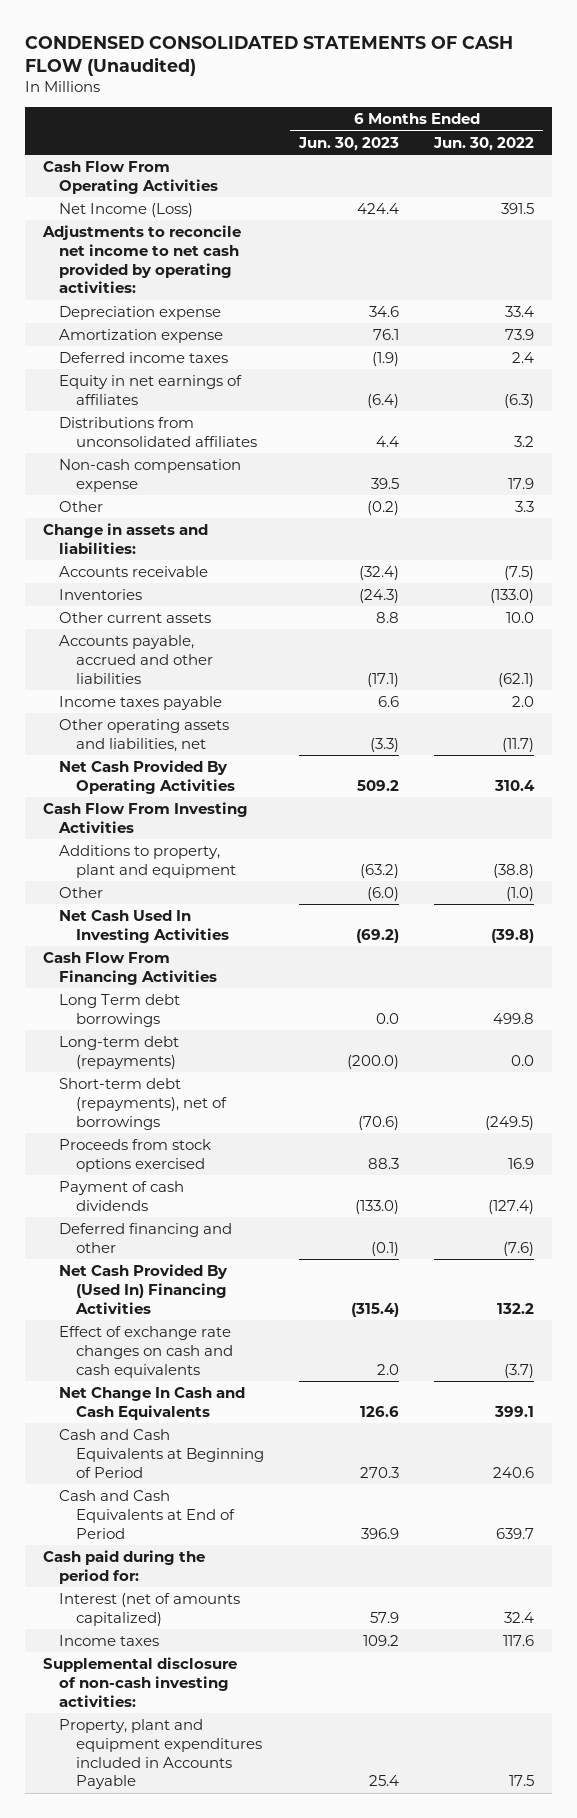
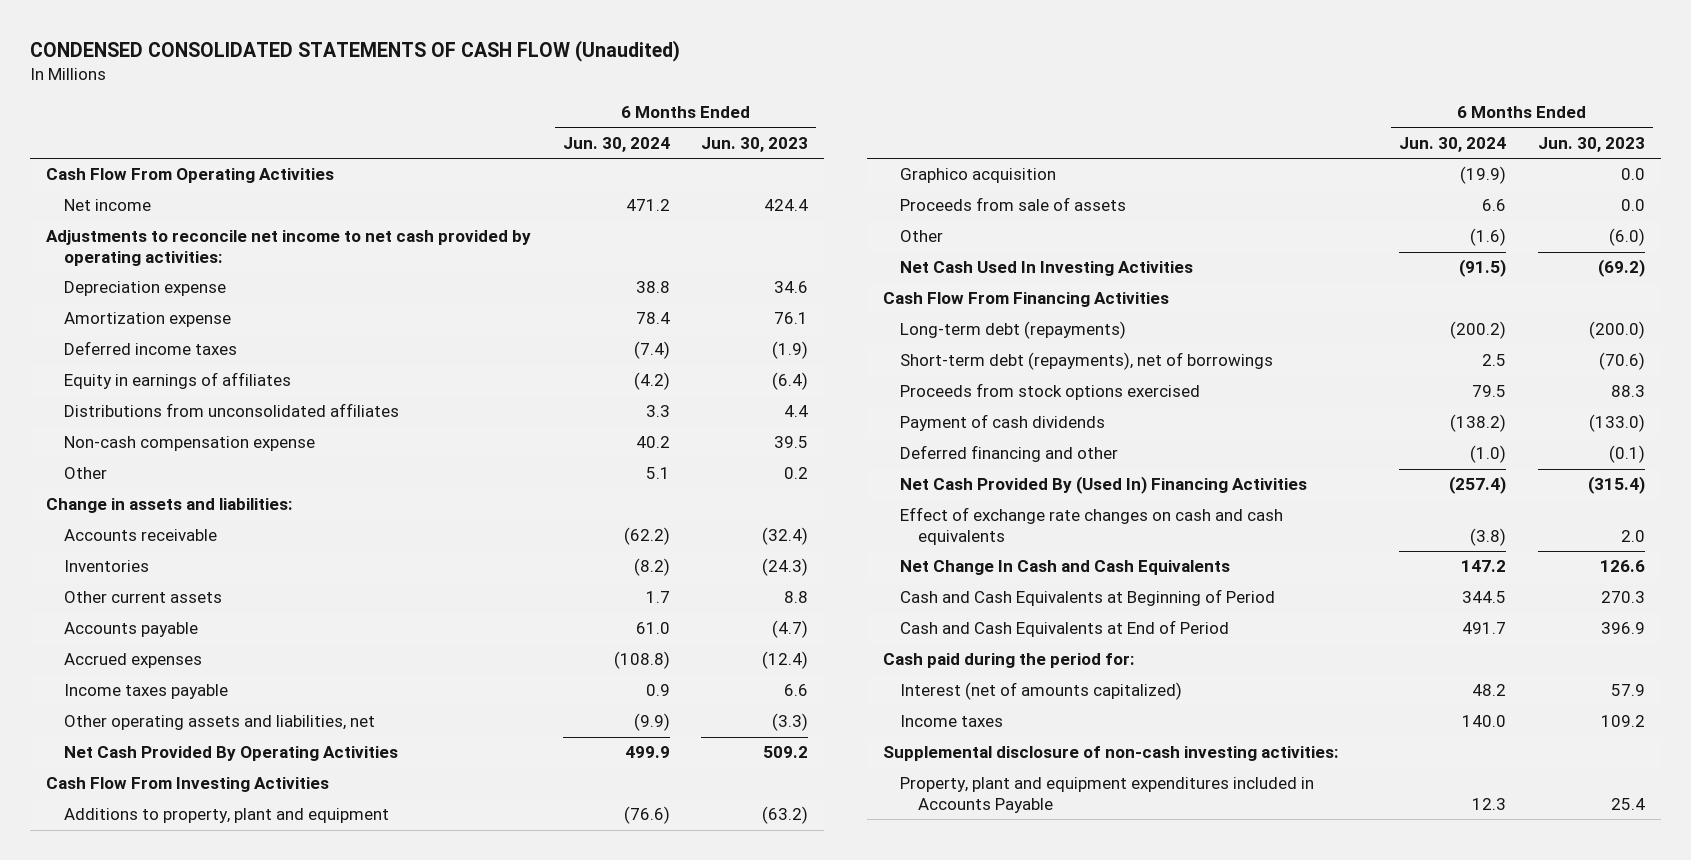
[433,136,535,151] Jun. 30, 2022 -> none
none -> [562,136,670,152] Jun. 30, 2024
[59,202,194,217] Net Income (Loss) -> [63,199,151,212] Net income
[59,374,243,405] Equity in net earnings of affiliates -> [63,372,291,390] Equity in earnings of affiliates
[366,500,399,515] (0.2) -> [784,467,809,480] 0.2
[59,634,213,684] Accounts payable, accrued and other liabilities -> none
none -> [63,622,198,638] Accounts payable
none -> [63,653,202,669] Accrued expenses
none -> [900,168,1057,184] Graphico acquisition
none -> [900,197,1127,212] Proceeds from sale of assets
[59,993,181,1027] Long Term debt borrowings -> none

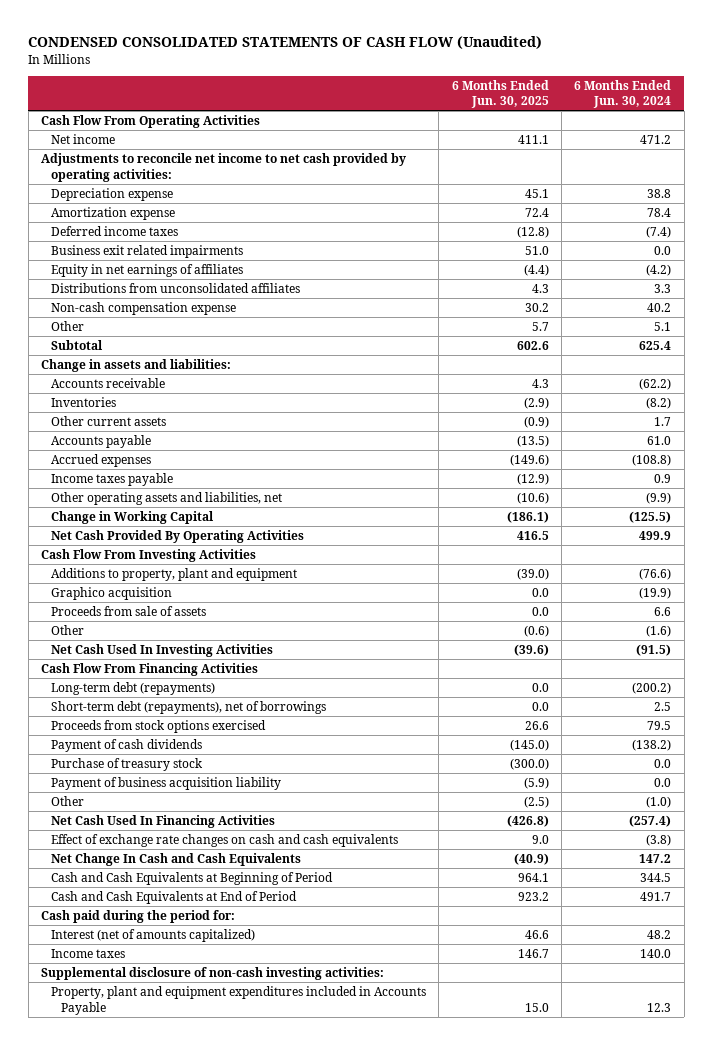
[701,136,809,152] Jun. 30, 2023 -> none
none -> [451,79,549,109] 6 Months Ended Jun. 30, 2025
none -> [51,244,244,258] Business exit related impairments
[63,372,291,390] Equity in earnings of affiliates -> [51,263,244,277] Equity in net earnings of affiliates
none -> [51,339,104,350] Subtotal
none -> [51,510,215,524] Change in Working Capital
[900,445,1119,463] Deferred financing and other -> none
none -> [51,757,204,771] Purchase of treasury stock
none -> [51,776,282,790] Payment of business acquisition liability
none -> [51,795,85,806] Other
[900,476,1308,495] Net Cash Provided By (Used In) Financing Activities -> [51,814,276,828] Net Cash Used In Financing Activities

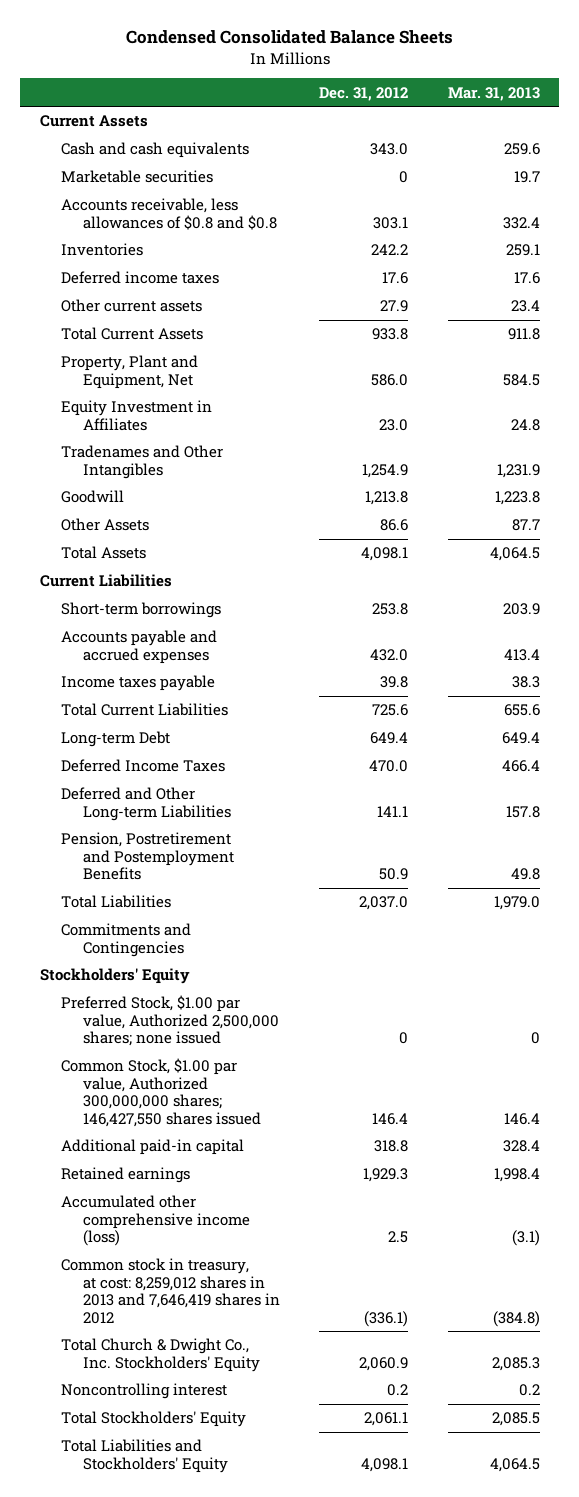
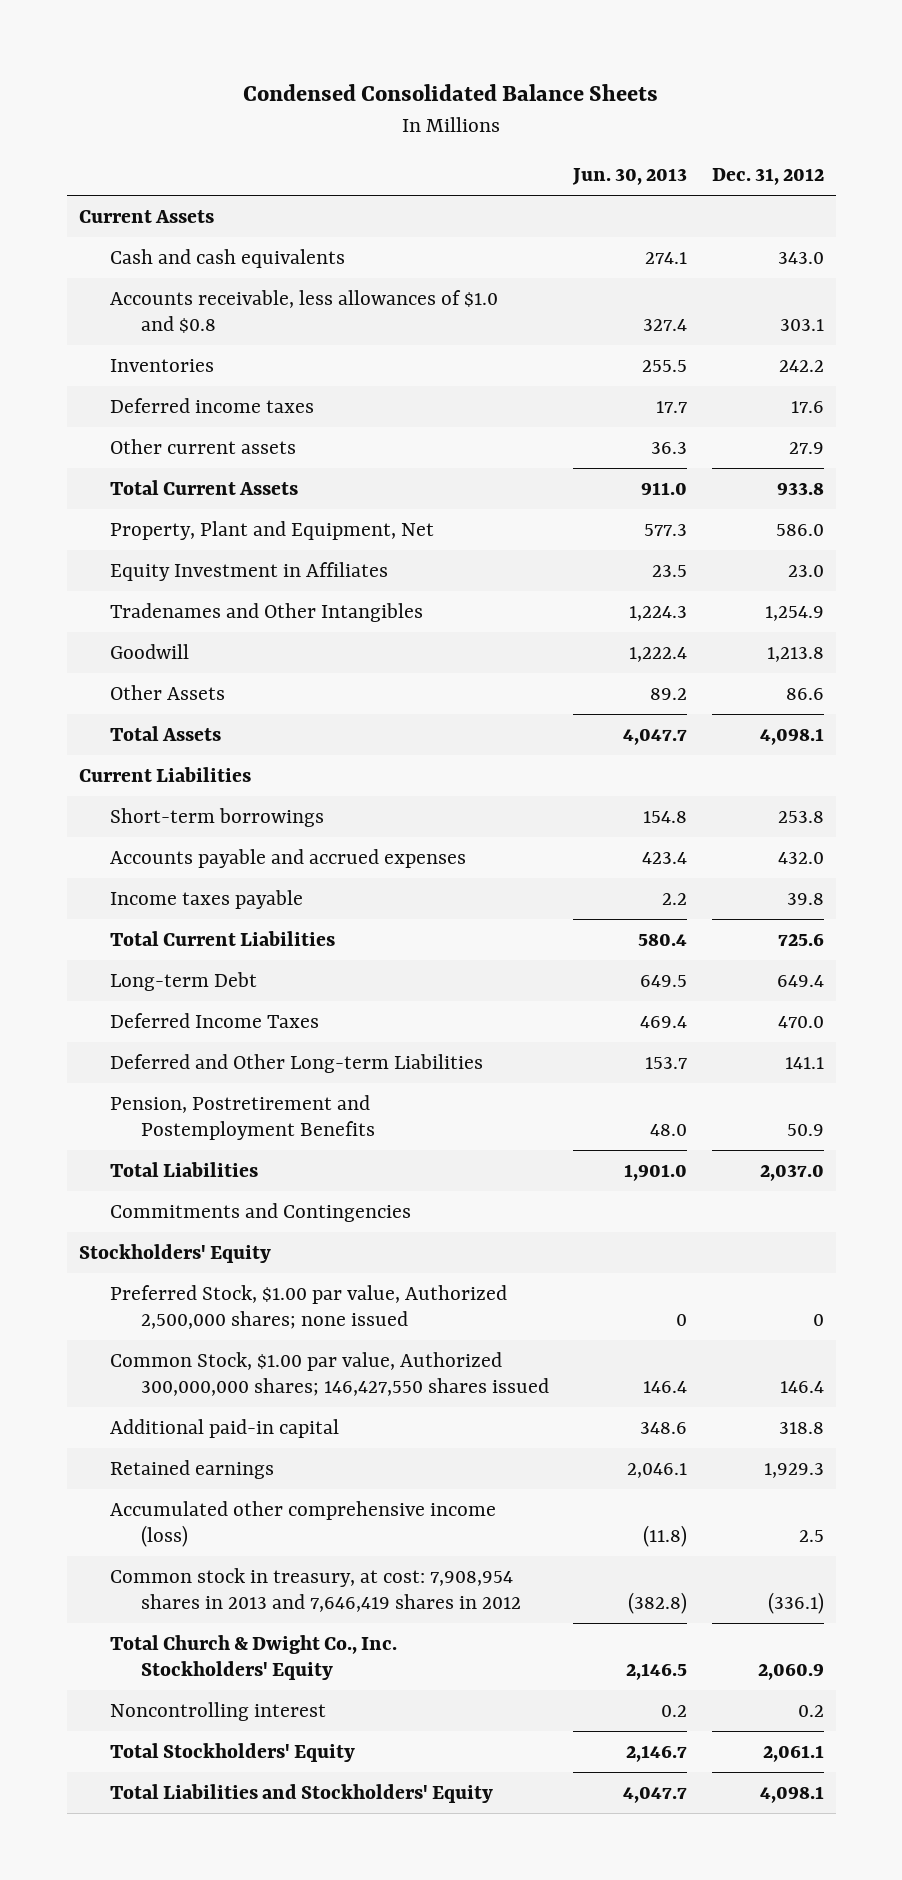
[447,86,540,101] Mar. 31, 2013 -> none
none -> [572,168,688,186] Jun. 30, 2013
[61,170,214,184] Marketable securities -> none
[61,198,277,230] Accounts receivable, less allowances of $0.8 and $0.8 -> [109,290,498,334] Accounts receivable, less allowances of $1.0 and $0.8
[61,1258,280,1324] Common stock in treasury, at cost: 8,259,012 shares in 2013 and 7,646,419 shares in 2012 -> [109,1568,521,1613] Common stock in treasury, at cost: 7,908,954 shares in 2013 and 7,646,419 shares in 2012

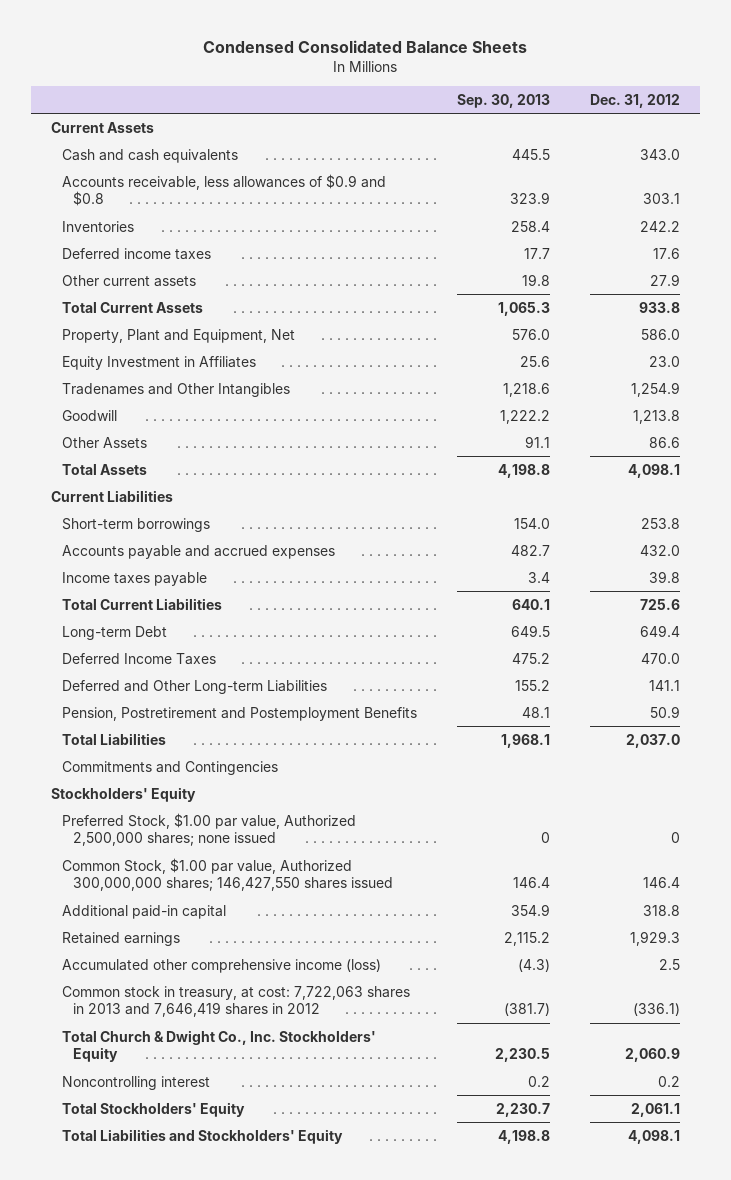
[572,168,688,186] Jun. 30, 2013 -> none
none -> [456,93,550,108] Sep. 30, 2013
[109,290,498,334] Accounts receivable, less allowances of $1.0 and $0.8 -> [62,173,387,207] Accounts receivable, less allowances of $0.9 and $0.8
[109,1568,521,1613] Common stock in treasury, at cost: 7,908,954 shares in 2013 and 7,646,419 shares in 2012 -> [62,985,411,1018] Common stock in treasury, at cost: 7,722,063 shares in 2013 and 7,646,419 shares in 2012

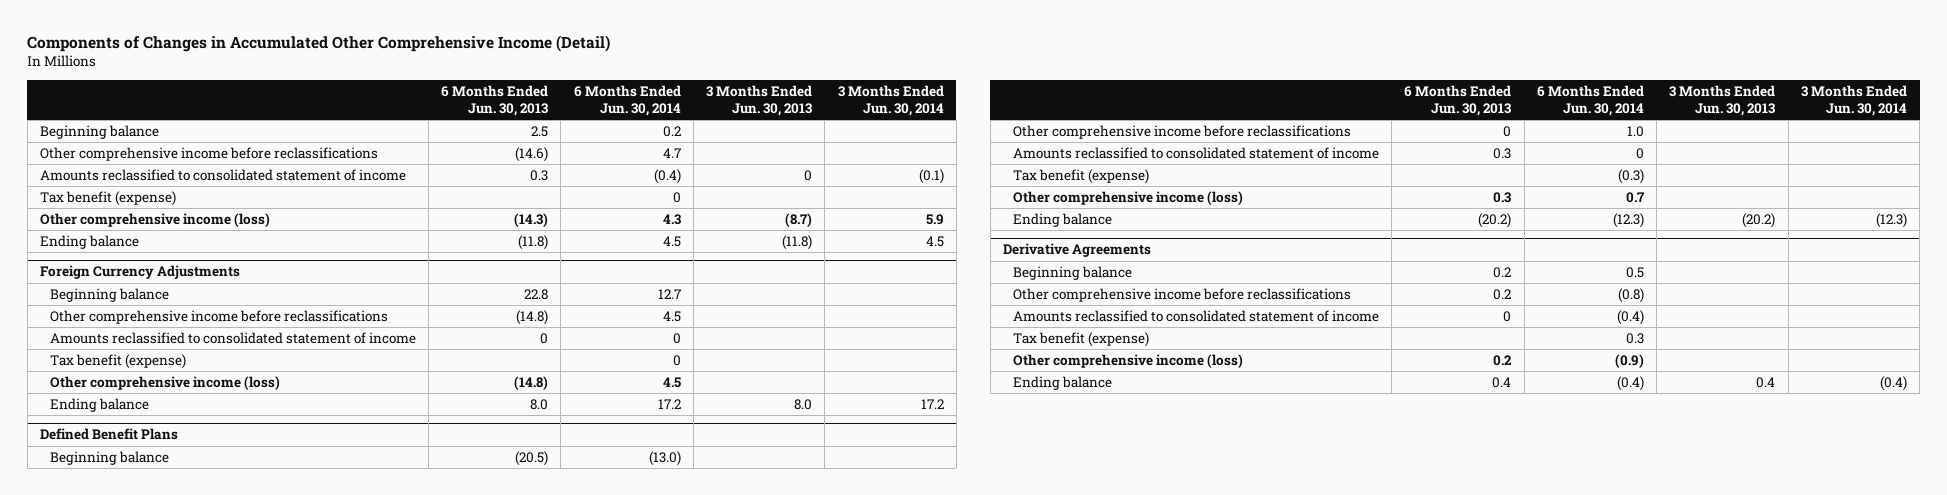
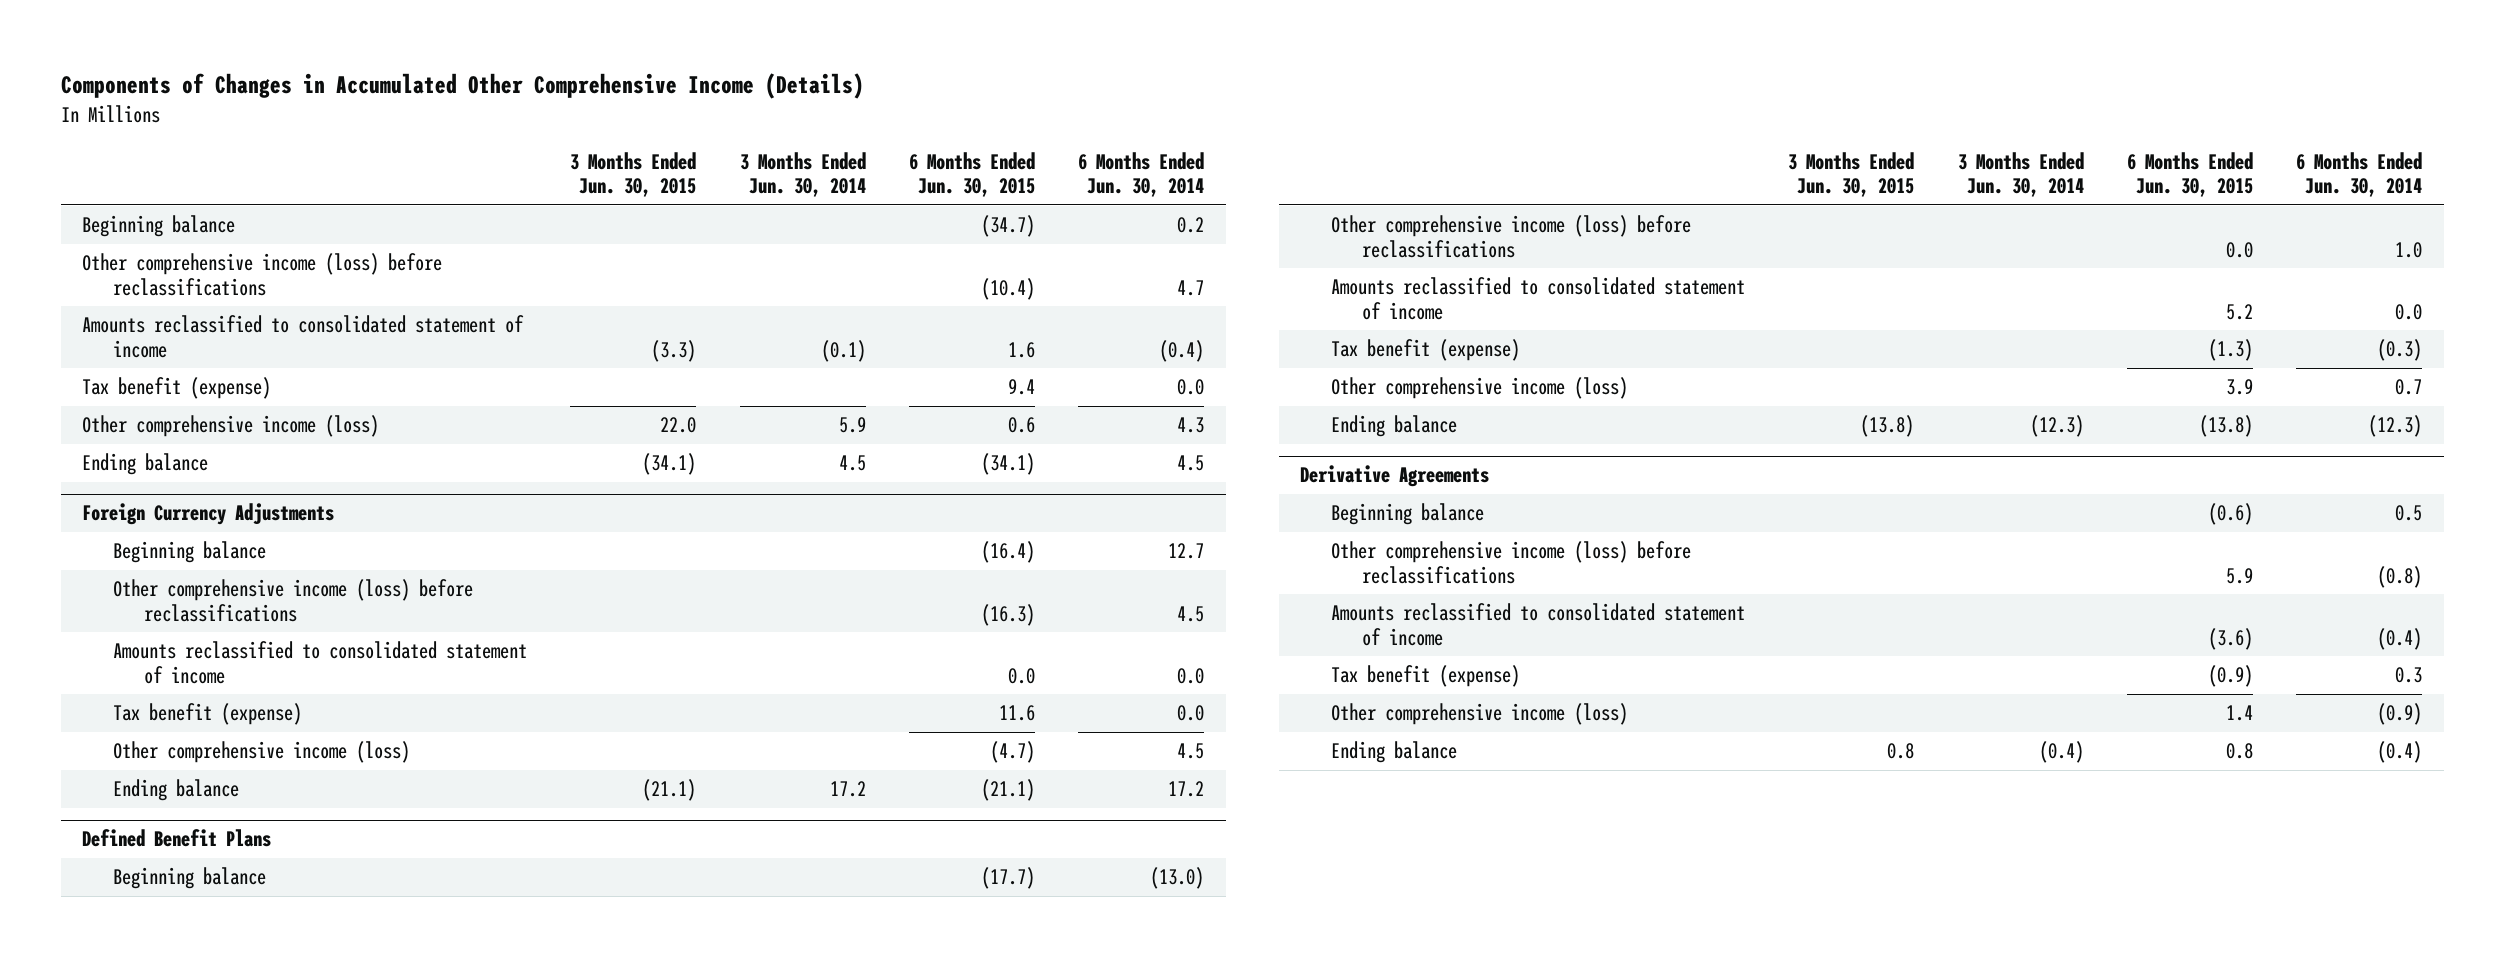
[27,35,611,53] Components of Changes in Accumulated Other Comprehensive Income (Detail) -> [60,73,864,100] Components of Changes in Accumulated Other Comprehensive Income (Details)
[441,84,549,116] 6 Months Ended Jun. 30, 2013 -> none
[706,84,813,116] 3 Months Ended Jun. 30, 2013 -> none
none -> [570,152,697,198] 3 Months Ended Jun. 30, 2015
none -> [908,152,1035,198] 6 Months Ended Jun. 30, 2015
[39,147,378,162] Other comprehensive income before reclassifications -> [82,253,443,296] Other comprehensive income (loss) before reclassifications
[672,192,681,204] 0 -> [1177,379,1205,396] 0.0
[49,310,388,325] Other comprehensive income before reclassifications -> [112,579,473,622] Other comprehensive income (loss) before reclassifications
[672,333,681,345] 0 -> [1177,667,1205,684] 0.0
[672,355,681,367] 0 -> [1177,705,1205,722] 0.0
[1012,125,1351,140] Other comprehensive income before reclassifications -> [1330,215,1691,258] Other comprehensive income (loss) before reclassifications
[1635,148,1644,160] 0 -> [2395,303,2423,320] 0.0
[1012,288,1351,303] Other comprehensive income before reclassifications -> [1330,541,1691,584] Other comprehensive income (loss) before reclassifications

